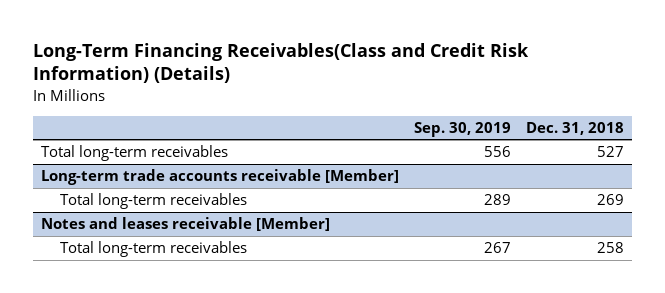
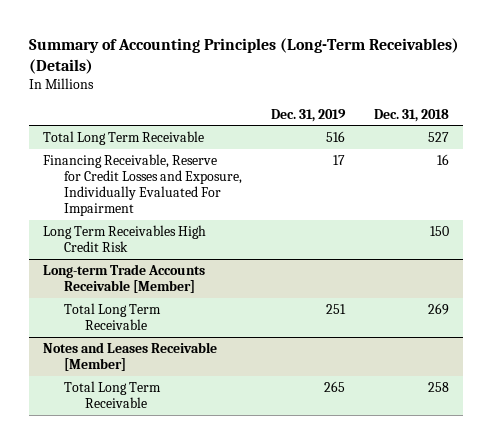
[33,42,530,84] Long-Term Financing Receivables(Class and Credit Risk Information) (Details) -> [28,37,459,74] Summary of Accounting Principles (Long-Term Receivables) (Details)
[414,121,512,137] Sep. 30, 2019 -> none
none -> [271,108,347,122] Dec. 31, 2019
[40,145,228,162] Total long-term receivables -> [43,131,205,146] Total Long Term Receivable
none -> [43,154,243,217] Financing Receivable, Reserve for Credit Losses and Exposure, Individually Evaluated For Impairment
none -> [43,225,207,253] Long Term Receivables High Credit Risk
[40,169,399,186] Long-term trade accounts receivable [Member] -> [43,264,206,294] Long-term Trade Accounts Receivable [Member]
[59,193,247,210] Total long-term receivables -> [64,303,162,331] Total Long Term Receivable
[40,217,330,232] Notes and leases receivable [Member] -> [43,342,218,372] Notes and Leases Receivable [Member]
[59,241,247,258] Total long-term receivables -> [64,381,162,409] Total Long Term Receivable

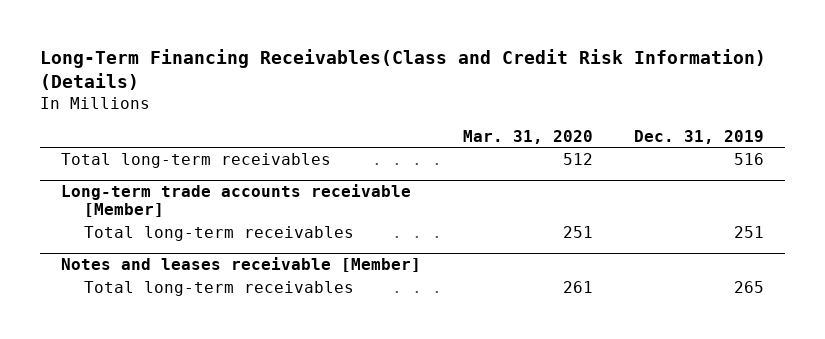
[28,37,459,74] Summary of Accounting Principles (Long-Term Receivables) (Details) -> [39,48,766,91] Long-Term Financing Receivables(Class and Credit Risk Information) (Details)
[373,108,449,122] Dec. 31, 2018 -> none
none -> [462,129,593,144] Mar. 31, 2020
[43,154,243,217] Financing Receivable, Reserve for Credit Losses and Exposure, Individually Evaluated For Impairment -> none
[43,225,207,253] Long Term Receivables High Credit Risk -> none
[43,131,205,146] Total Long Term Receivable -> [60,152,331,168] Total long-term receivables
[43,264,206,294] Long-term Trade Accounts Receivable [Member] -> [60,184,411,218] Long-term trade accounts receivable [Member]
[64,303,162,331] Total Long Term Receivable -> [84,225,355,241] Total long-term receivables
[43,342,218,372] Notes and Leases Receivable [Member] -> [60,257,421,273] Notes and leases receivable [Member]
[64,381,162,409] Total Long Term Receivable -> [84,280,355,296] Total long-term receivables

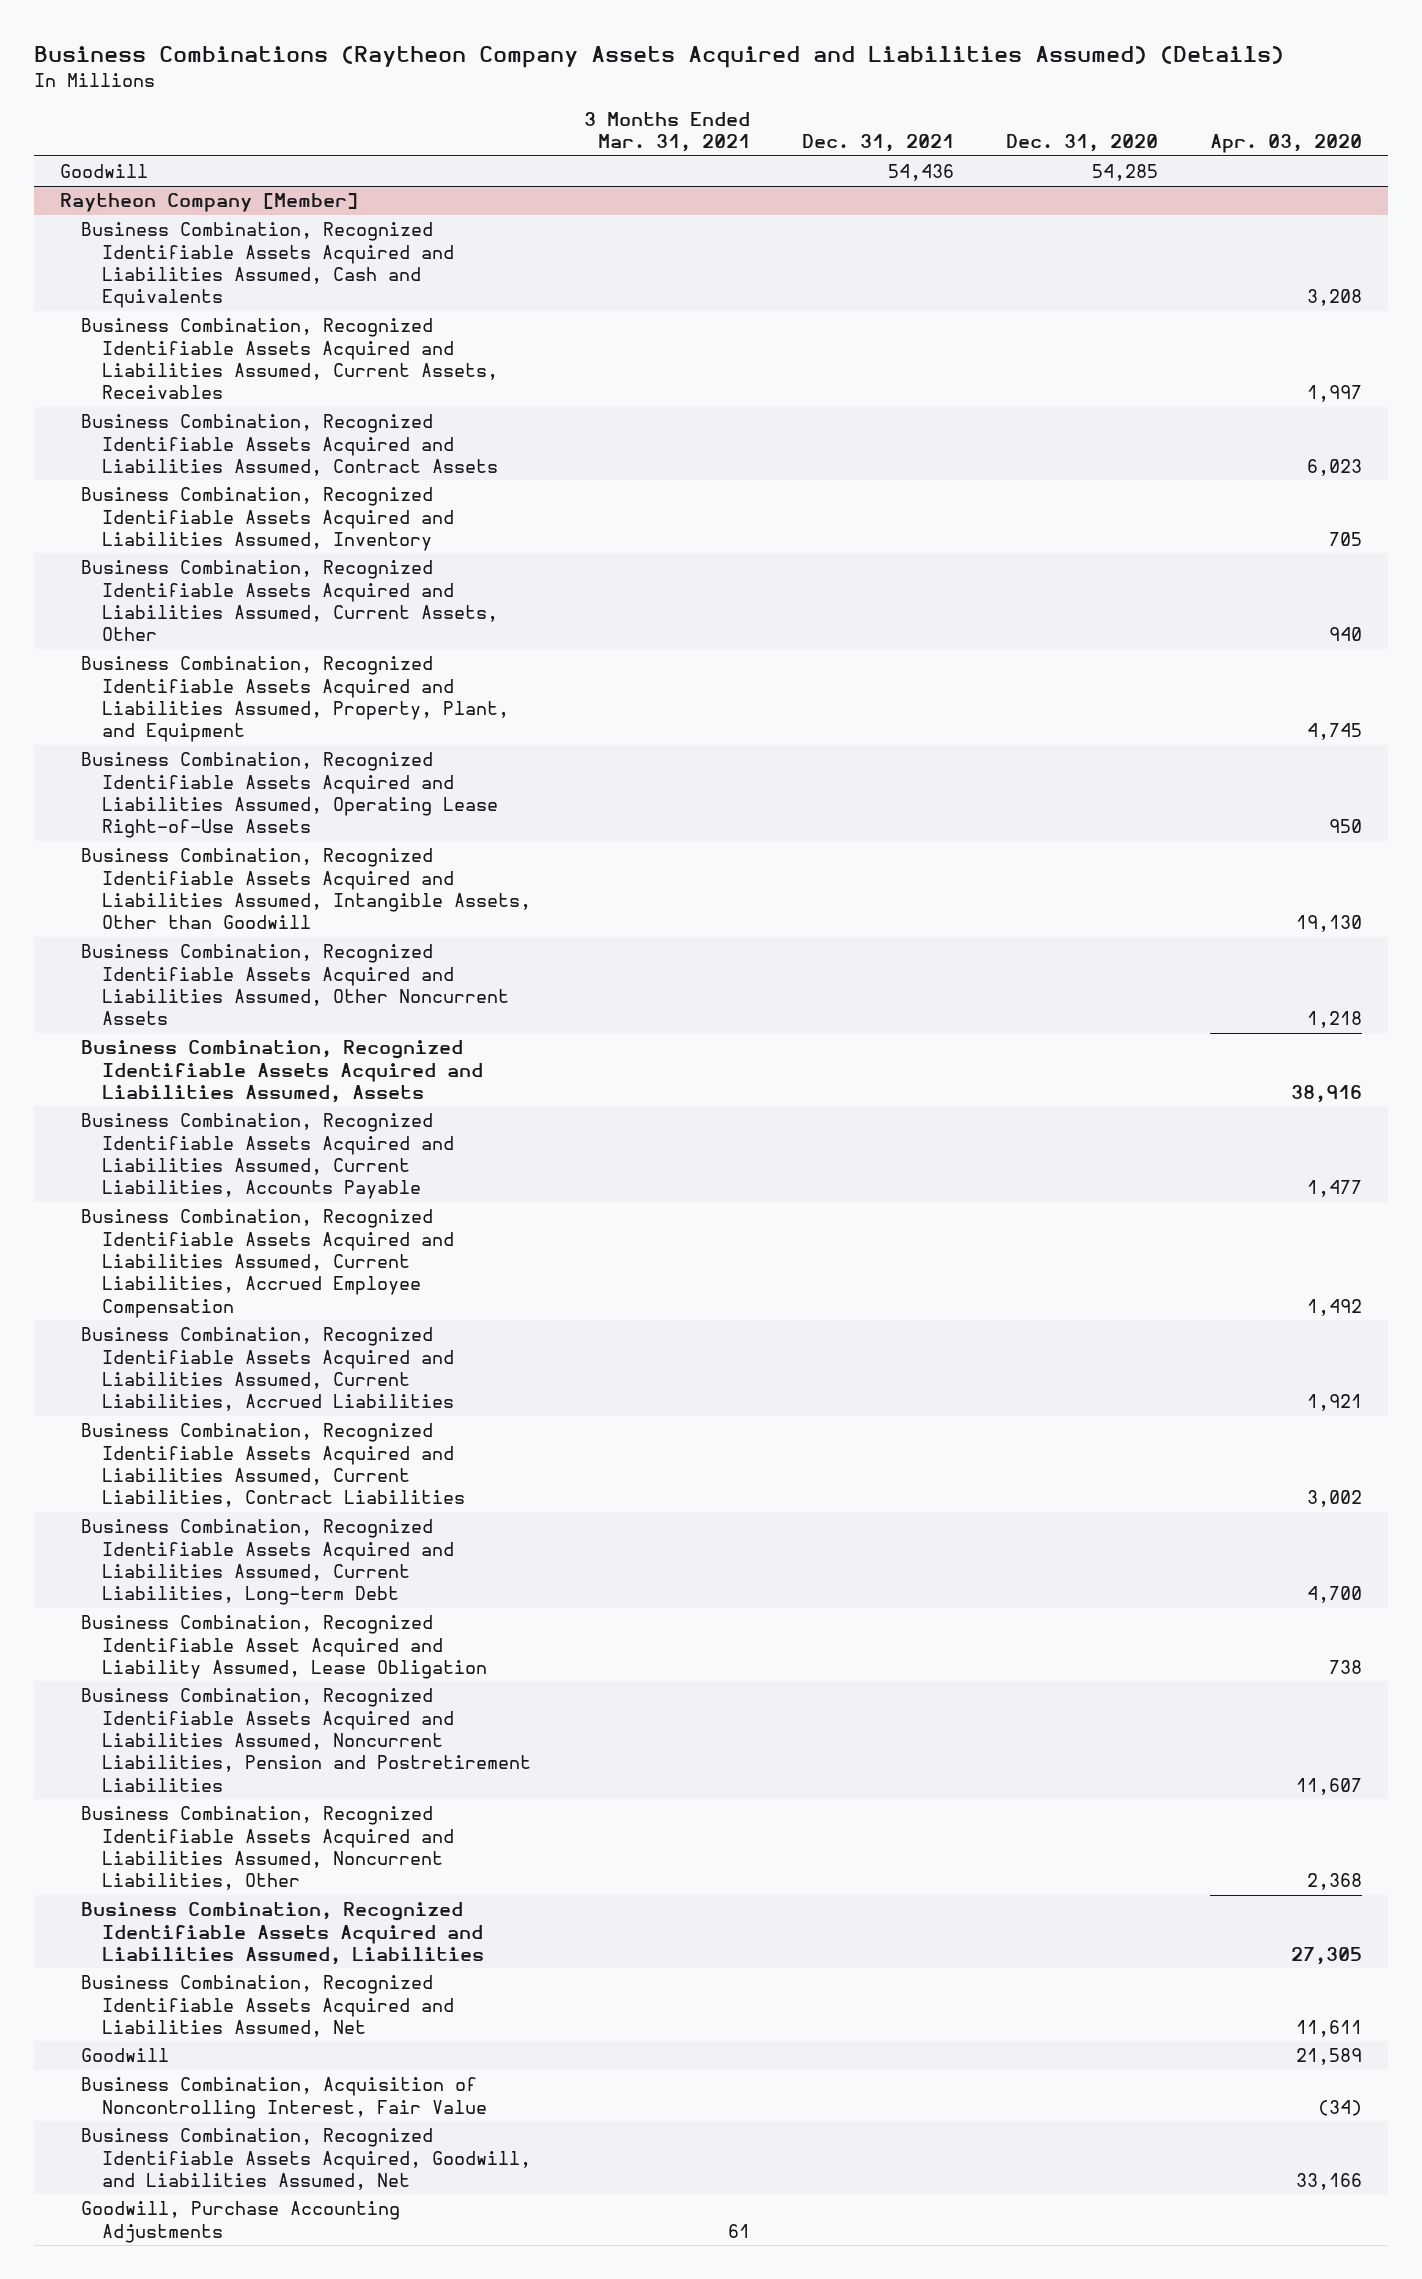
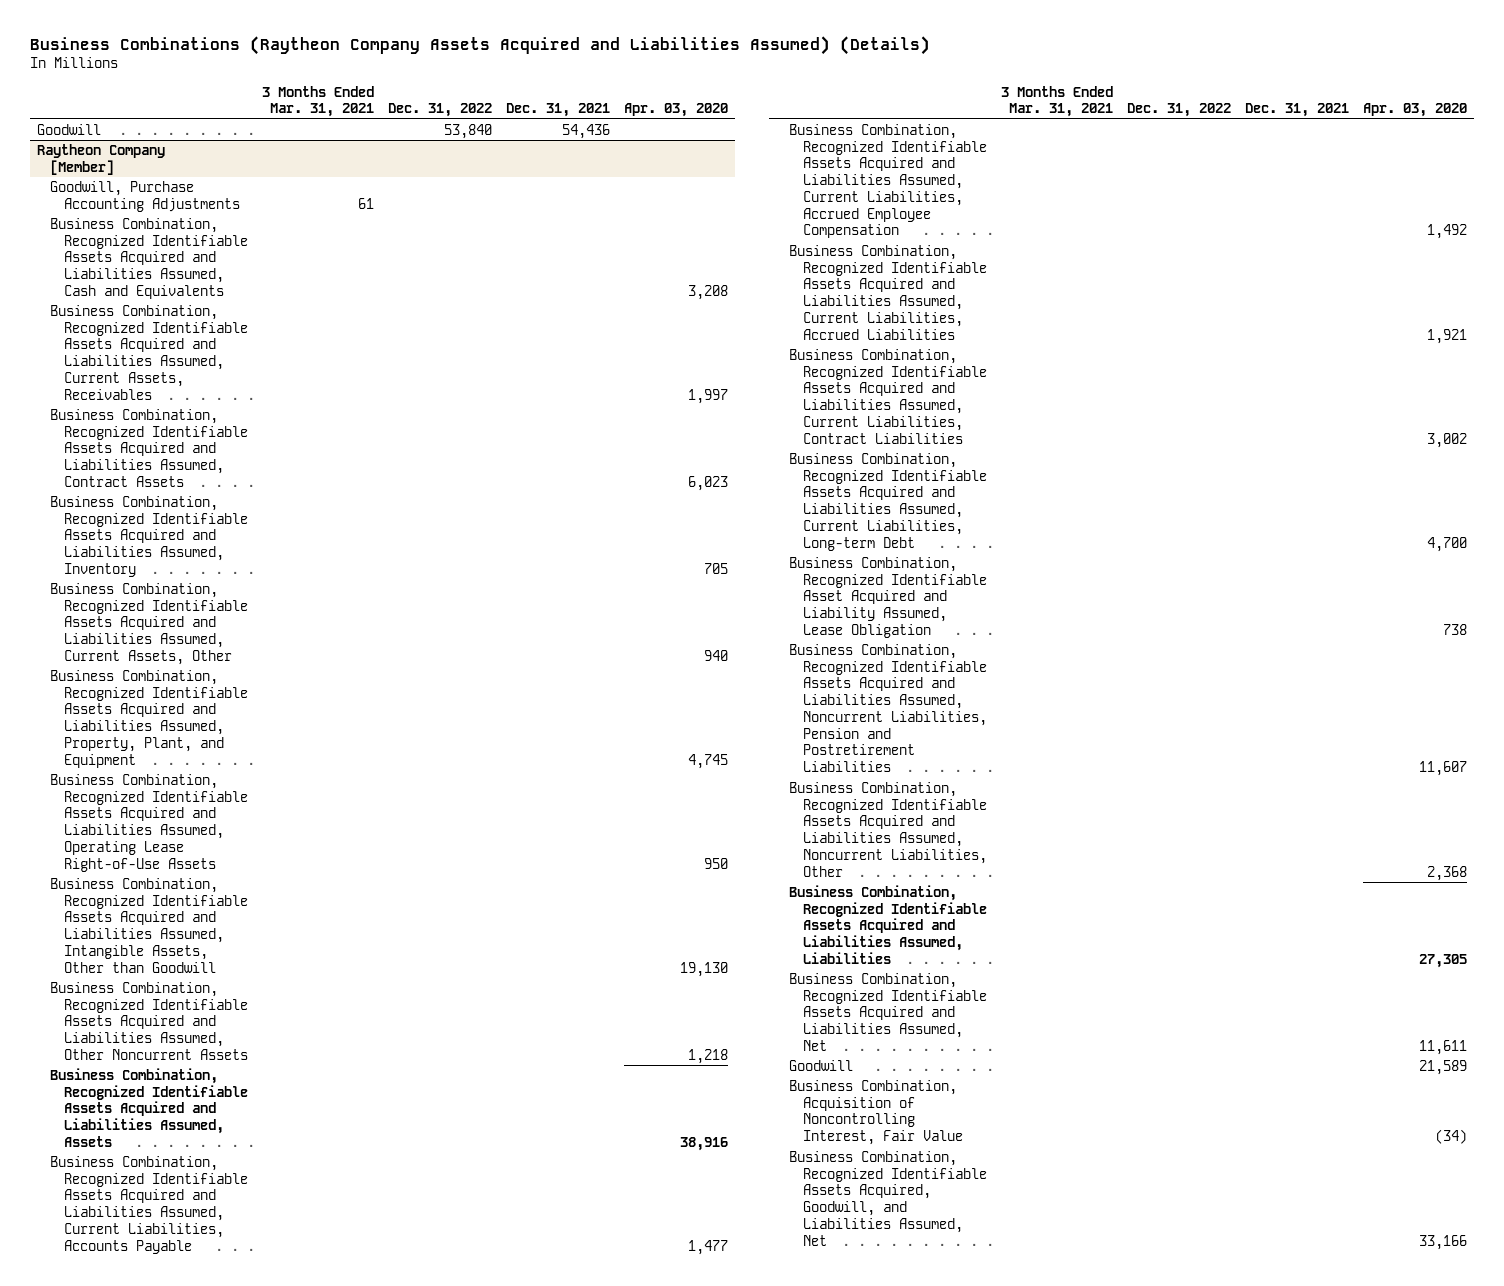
[1005,134,1158,153] Dec. 31, 2020 -> none
none -> [388,103,493,118] Dec. 31, 2022
[81,2201,401,2243] Goodwill, Purchase Accounting Adjustments -> [50,180,241,212] Goodwill, Purchase Accounting Adjustments

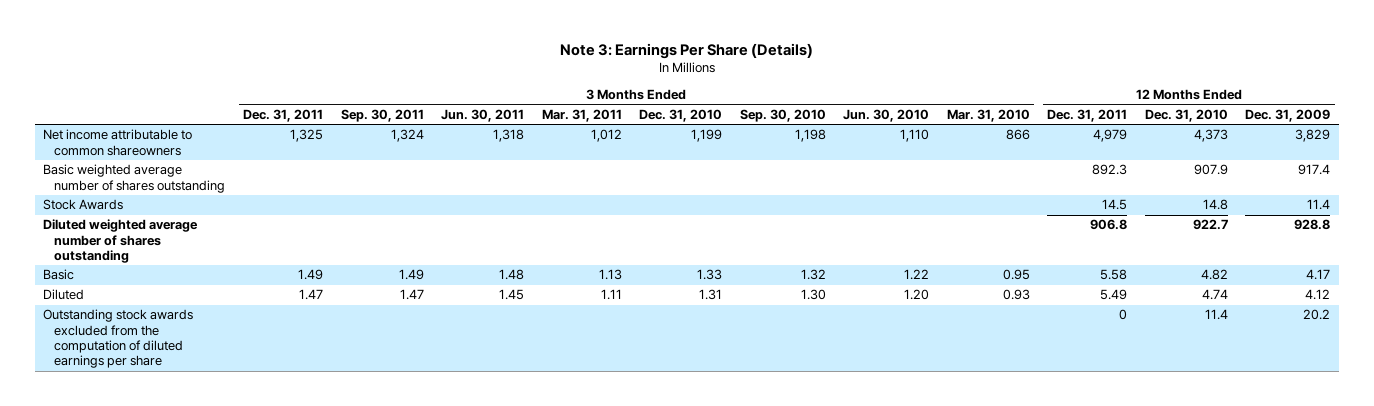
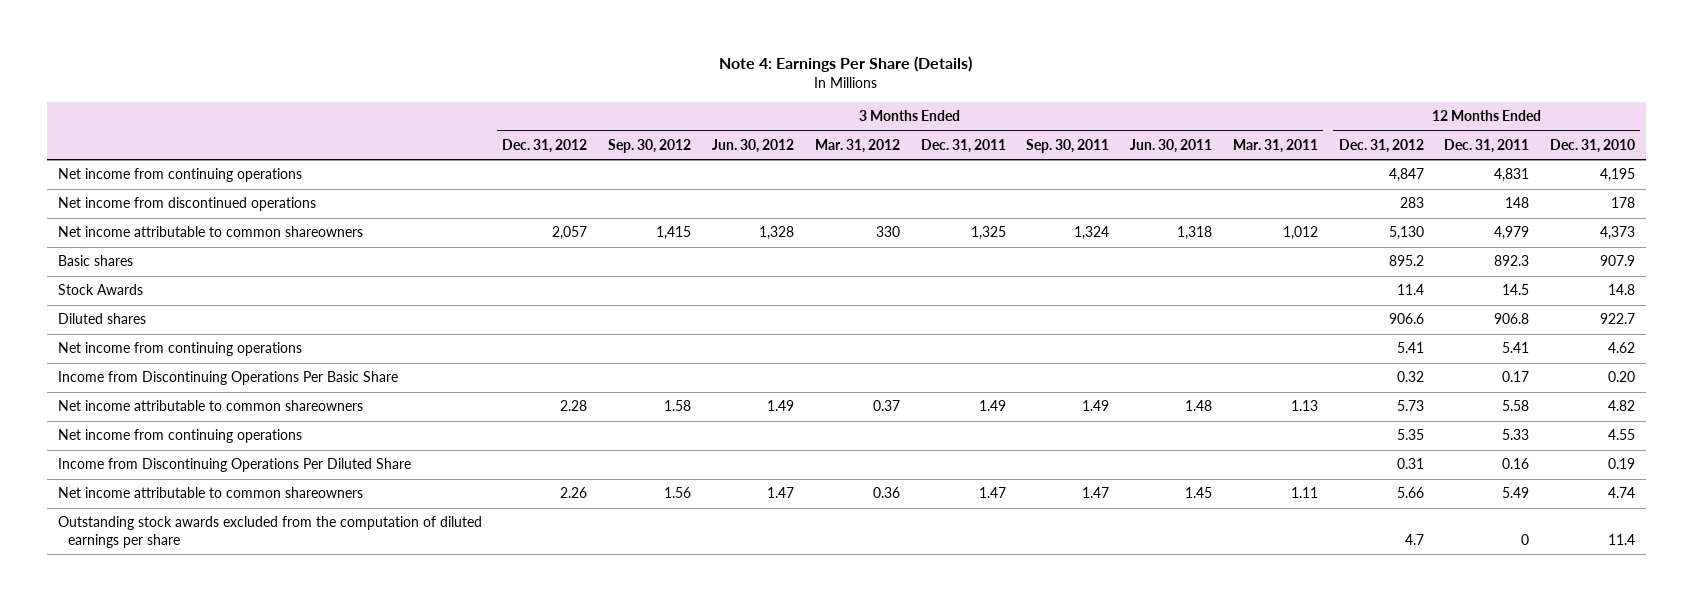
[559,42,813,59] Note 3: Earnings Per Share (Details) -> [719,56,973,73] Note 4: Earnings Per Share (Details)
[639,108,723,122] Dec. 31, 2010 -> none
[739,108,826,122] Sep. 30, 2010 -> none
[843,108,930,122] Jun. 30, 2010 -> none
[946,108,1030,122] Mar. 31, 2010 -> none
[1245,108,1331,122] Dec. 31, 2009 -> none
none -> [502,138,588,153] Dec. 31, 2012
none -> [608,138,692,153] Sep. 30, 2012
none -> [711,138,794,153] Jun. 30, 2012
none -> [814,138,900,153] Mar. 31, 2012
none -> [1338,138,1424,153] Dec. 31, 2012
none -> [57,168,302,183] Net income from continuing operations
none -> [57,197,316,212] Net income from discontinued operations
[43,164,226,193] Basic weighted average number of shares outstanding -> [57,255,133,267] Basic shares
[43,219,199,264] Diluted weighted average number of shares outstanding -> [57,313,146,325] Diluted shares
none -> [57,342,302,357] Net income from continuing operations
none -> [57,371,398,386] Income from Discontinuing Operations Per Basic Share
[43,269,75,281] Basic -> [57,400,363,412] Net income attributable to common shareowners
none -> [57,429,302,444] Net income from continuing operations
none -> [57,458,411,473] Income from Discontinuing Operations Per Diluted Share
[43,289,85,301] Diluted -> [57,487,363,499] Net income attributable to common shareowners

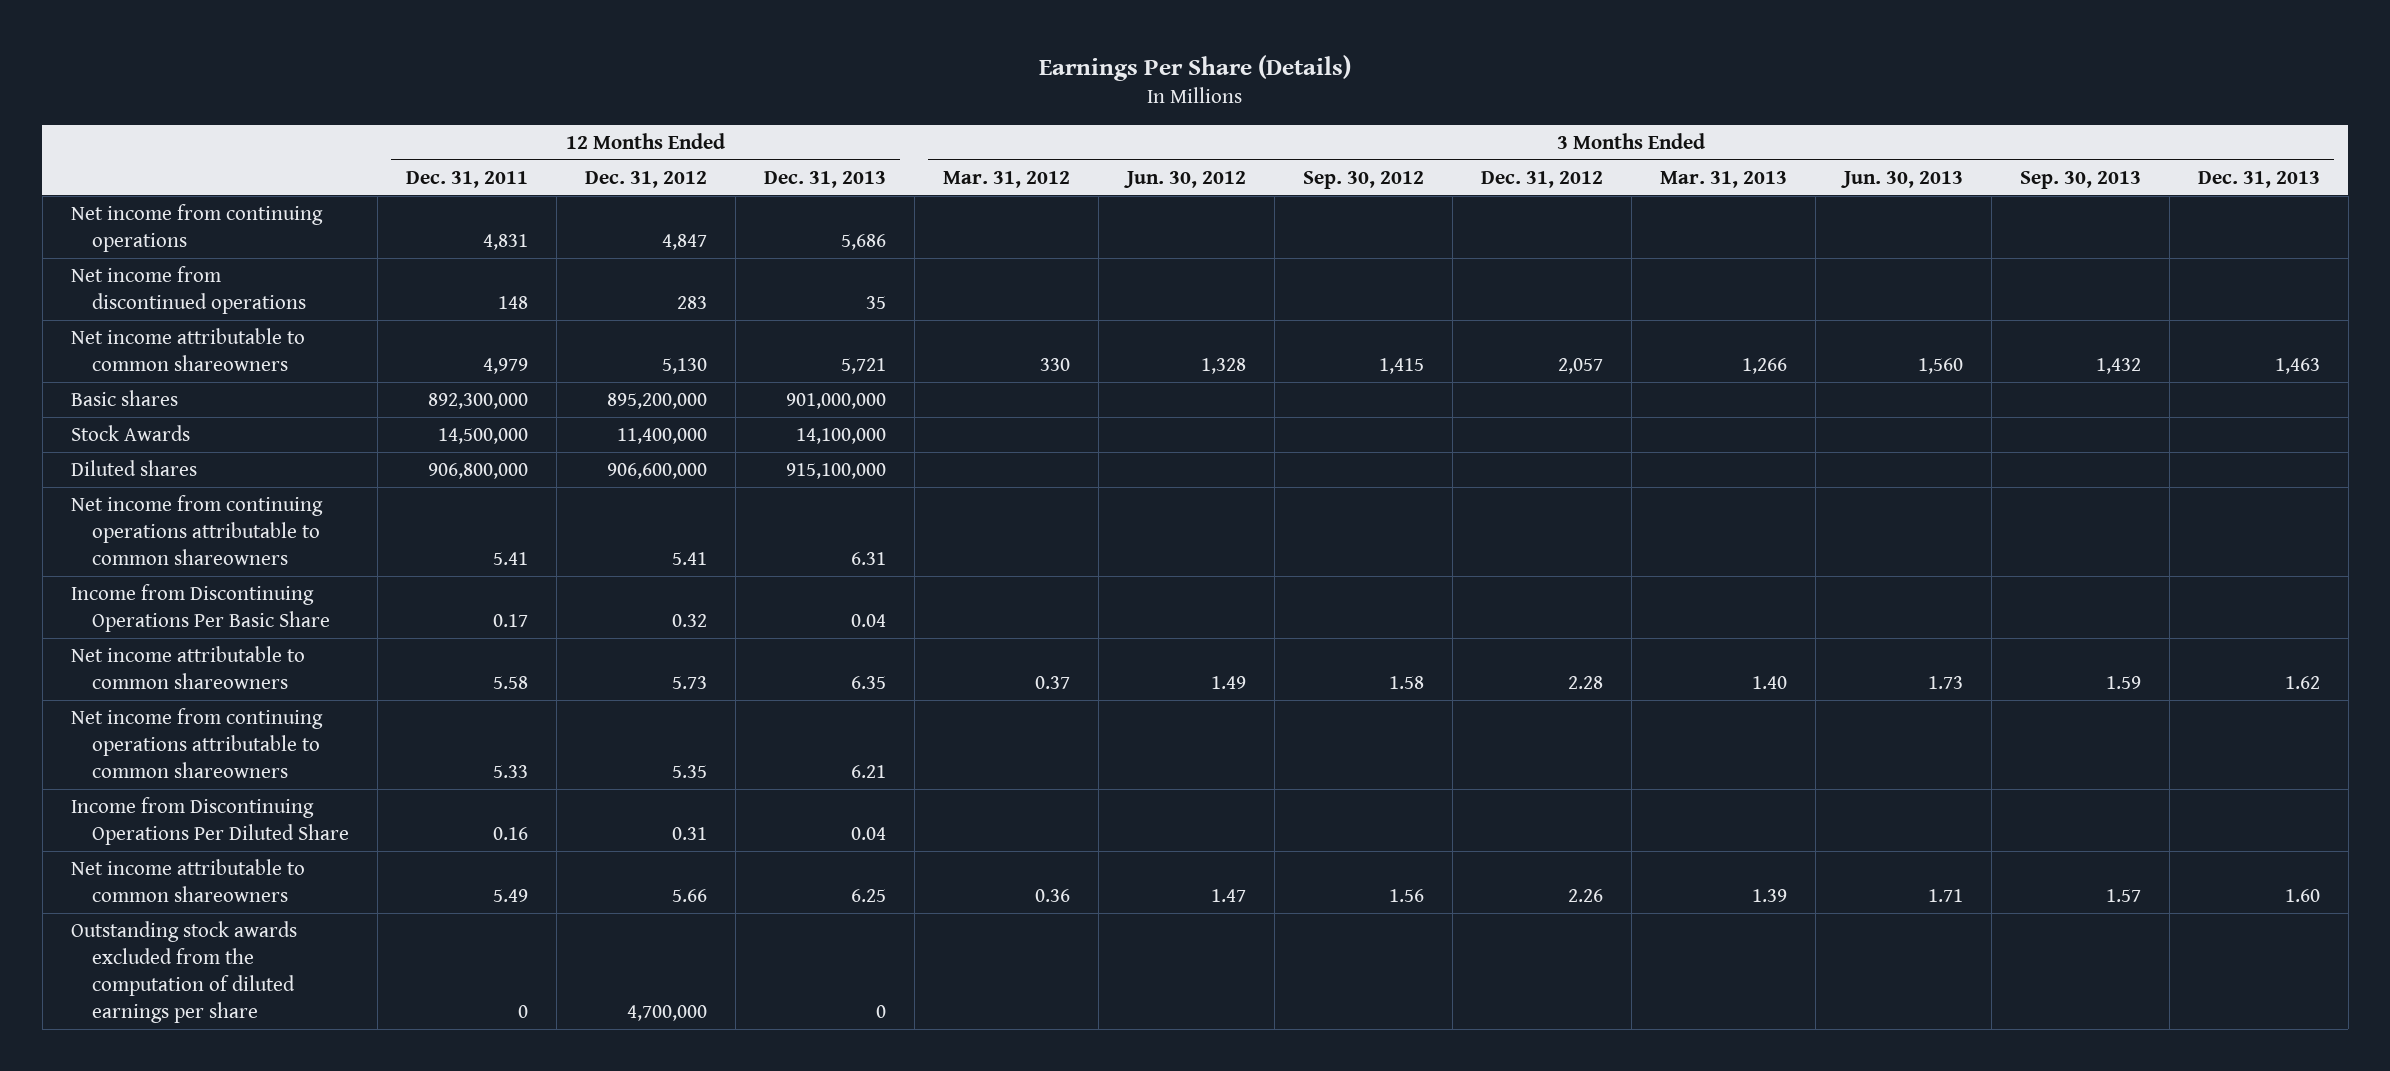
[719,56,973,73] Note 4: Earnings Per Share (Details) -> [1039,54,1352,81] Earnings Per Share (Details)
[920,138,1006,153] Dec. 31, 2011 -> none
[1026,138,1110,153] Sep. 30, 2011 -> none
[1130,138,1213,153] Jun. 30, 2011 -> none
[1232,138,1318,153] Mar. 31, 2011 -> none
[1550,138,1636,153] Dec. 31, 2010 -> none
none -> [763,170,886,188] Dec. 31, 2013
none -> [1659,170,1787,188] Mar. 31, 2013
none -> [1840,170,1963,188] Jun. 30, 2013
none -> [2019,170,2141,189] Sep. 30, 2013
none -> [2197,170,2320,188] Dec. 31, 2013
[1388,255,1424,267] 895.2 -> [606,393,707,410] 895,200,000
[1494,255,1530,267] 892.3 -> [427,393,528,410] 892,300,000
[1396,284,1424,296] 11.4 -> [616,428,707,445] 11,400,000
[1502,284,1530,296] 14.5 -> [437,428,528,445] 14,500,000
[1388,313,1424,325] 906.6 -> [606,463,707,480] 906,600,000
[1494,313,1530,325] 906.8 -> [427,463,528,480] 906,800,000
[57,342,302,357] Net income from continuing operations -> [70,495,323,566] Net income from continuing operations attributable to common shareowners
[57,429,302,444] Net income from continuing operations -> [70,708,323,779] Net income from continuing operations attributable to common shareowners
[1404,533,1424,545] 4.7 -> [626,1005,707,1022] 4,700,000

